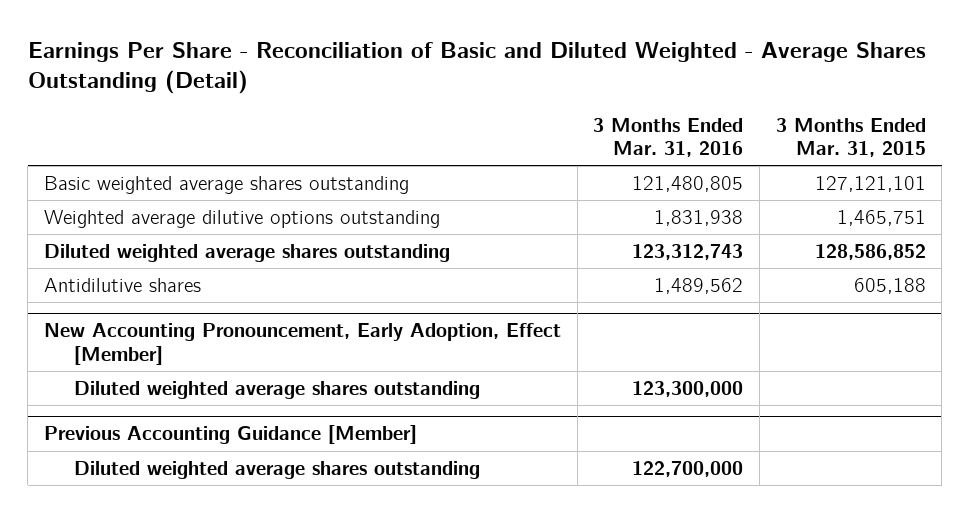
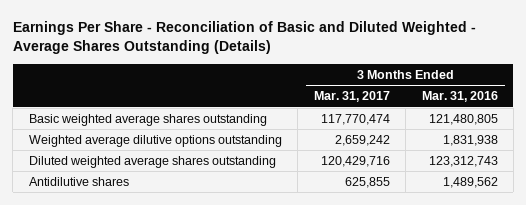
[27,42,926,95] Earnings Per Share - Reconciliation of Basic and Diluted Weighted - Average Shares Outstanding (Detail) -> [12,21,476,55] Earnings Per Share - Reconciliation of Basic and Diluted Weighted - Average Shares Outstanding (Details)
[775,117,926,157] 3 Months Ended Mar. 31, 2015 -> none
none -> [313,91,390,103] Mar. 31, 2017
[43,323,561,365] New Accounting Pronouncement, Early Adoption, Effect [Member] -> none
[73,380,480,399] Diluted weighted average shares outstanding -> none
[43,425,417,445] Previous Accounting Guidance [Member] -> none
[73,460,480,479] Diluted weighted average shares outstanding -> none

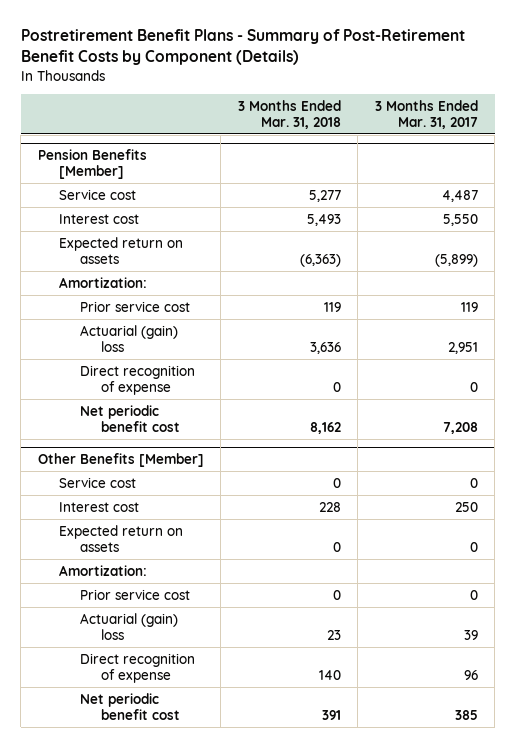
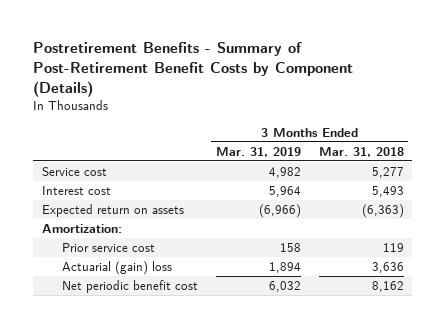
[20,29,465,66] Postretirement Benefit Plans - Summary of Post-Retirement Benefit Costs by Component (Details) -> [32,41,353,97] Postretirement Benefits - Summary of Post-Retirement Benefit Costs by Component (Details)
[374,99,478,129] 3 Months Ended Mar. 31, 2017 -> none
none -> [215,146,301,157] Mar. 31, 2019
[37,148,147,179] Pension Benefits [Member] -> none
[79,364,195,395] Direct recognition of expense -> none
[37,452,204,467] Other Benefits [Member] -> none
[58,476,136,488] Service cost -> none
[58,501,139,512] Interest cost -> none
[58,524,183,552] Expected return on assets -> none
[58,564,147,576] Amortization: -> none
[79,588,190,600] Prior service cost -> none
[79,612,178,640] Actuarial (gain) loss -> none
[79,652,195,683] Direct recognition of expense -> none
[79,692,180,720] Net periodic benefit cost -> none

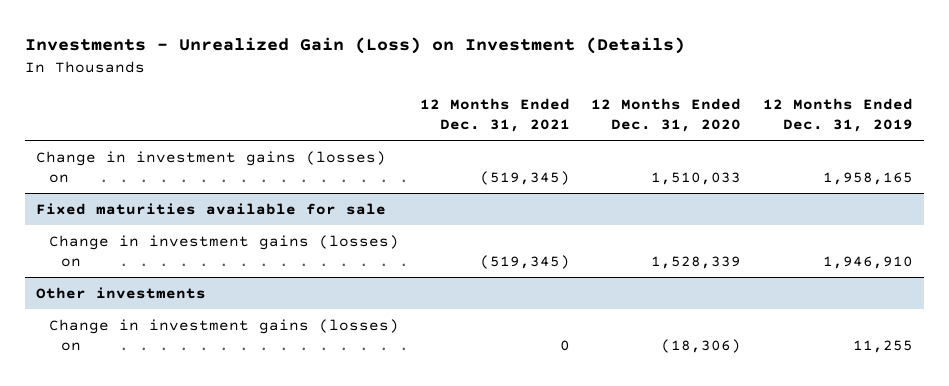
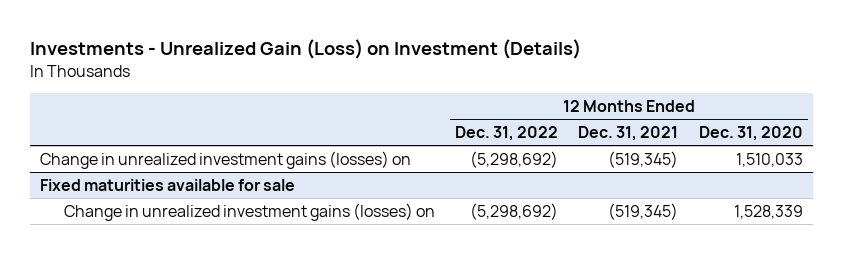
[762,97,913,133] 12 Months Ended Dec. 31, 2019 -> none
none -> [455,125,559,141] Dec. 31, 2022
[36,150,387,183] Change in investment gains (losses) on -> [40,150,412,169] Change in unrealized investment gains (losses) on
[36,286,207,299] Other investments -> none
[48,318,399,351] Change in investment gains (losses) on -> none
[48,234,399,267] Change in investment gains (losses) on -> [63,202,435,221] Change in unrealized investment gains (losses) on

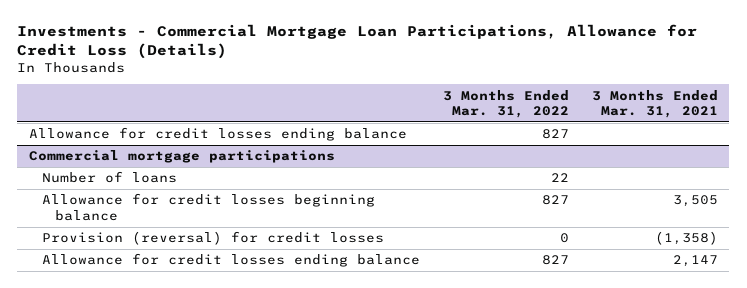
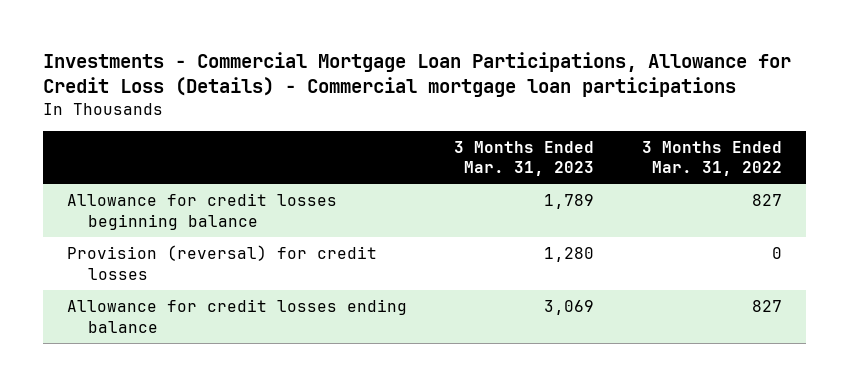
[17,24,698,60] Investments - Commercial Mortgage Loan Participations, Allowance for Credit Loss (Details) -> [42,51,791,97] Investments - Commercial Mortgage Loan Participations, Allowance for Credit Loss (Details) - Commercial mortgage loan participations
[591,89,718,118] 3 Months Ended Mar. 31, 2021 -> none
none -> [454,140,595,177] 3 Months Ended Mar. 31, 2023
[28,127,407,142] Allowance for credit losses ending balance -> none
[28,150,335,164] Commercial mortgage participations -> none
[42,171,178,184] Number of loans -> none

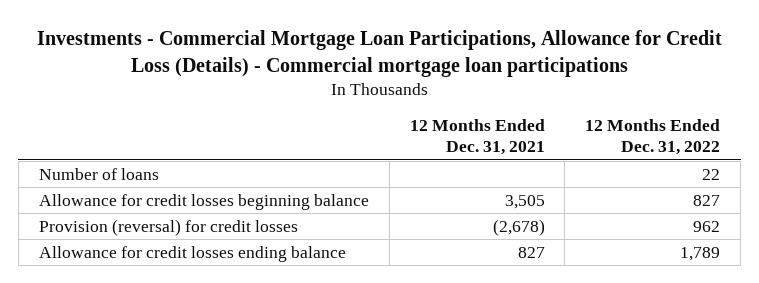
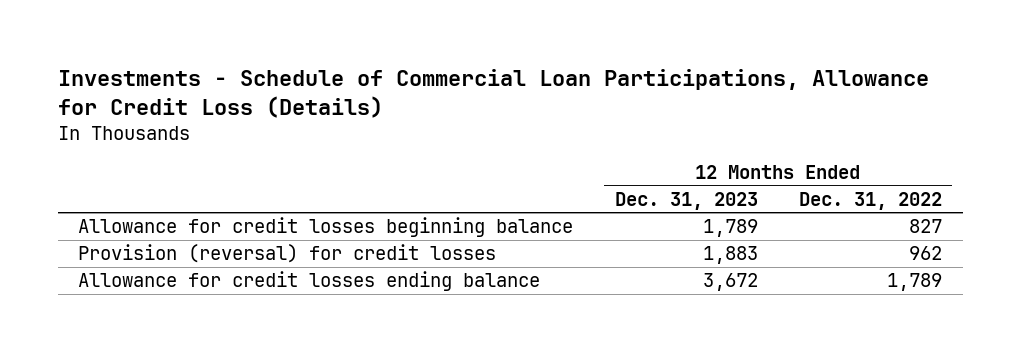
[36,30,722,78] Investments - Commercial Mortgage Loan Participations, Allowance for Credit Loss (Details) - Commercial mortgage loan participations -> [57,69,929,119] Investments - Schedule of Commercial Loan Participations, Allowance for Credit Loss (Details)
[409,119,545,156] 12 Months Ended Dec. 31, 2021 -> none
none -> [614,191,758,210] Dec. 31, 2023
[38,167,159,180] Number of loans -> none

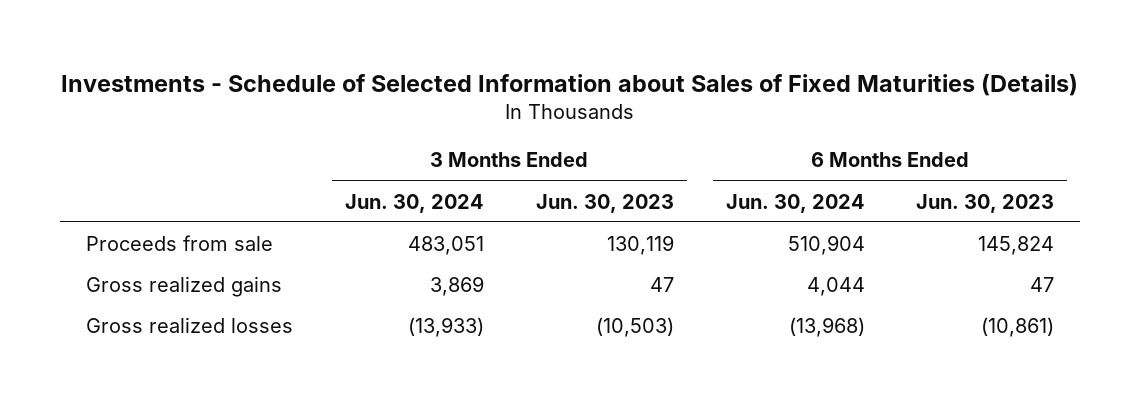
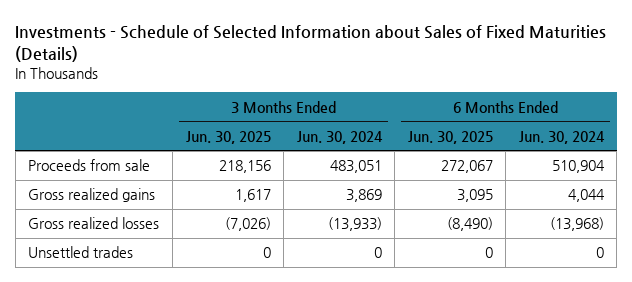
[535,193,674,213] Jun. 30, 2023 -> none
[916,193,1055,213] Jun. 30, 2023 -> none
none -> [185,130,271,144] Jun. 30, 2025
none -> [407,130,493,144] Jun. 30, 2025
none -> [28,246,134,259] Unsettled trades

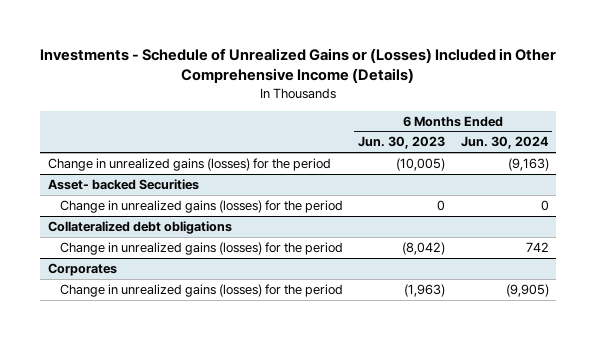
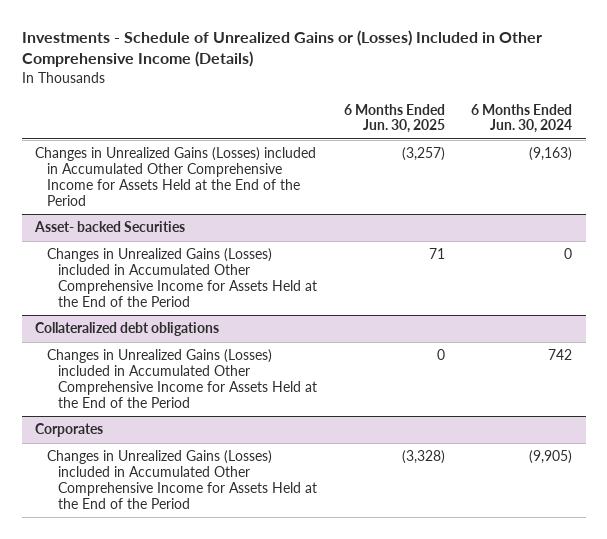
[358,136,446,150] Jun. 30, 2023 -> none
none -> [343,103,445,134] 6 Months Ended Jun. 30, 2025
[47,157,331,171] Change in unrealized gains (losses) for the period -> [34,147,316,206] Changes in Unrealized Gains (Losses) included in Accumulated Other Comprehensive Income for Assets Held at the End of the Period
[59,199,343,213] Change in unrealized gains (losses) for the period -> [46,248,318,307] Changes in Unrealized Gains (Losses) included in Accumulated Other Comprehensive Income for Assets Held at the End of the Period
[59,241,343,255] Change in unrealized gains (losses) for the period -> [46,349,318,408] Changes in Unrealized Gains (Losses) included in Accumulated Other Comprehensive Income for Assets Held at the End of the Period
[59,283,343,297] Change in unrealized gains (losses) for the period -> [46,450,318,509] Changes in Unrealized Gains (Losses) included in Accumulated Other Comprehensive Income for Assets Held at the End of the Period

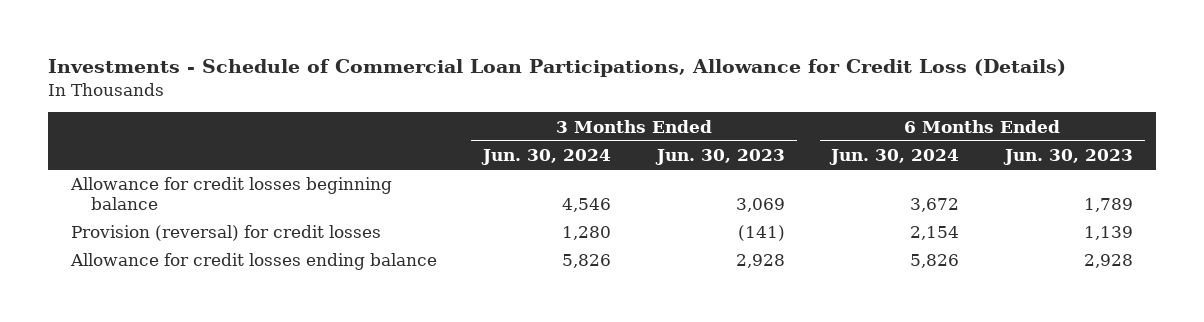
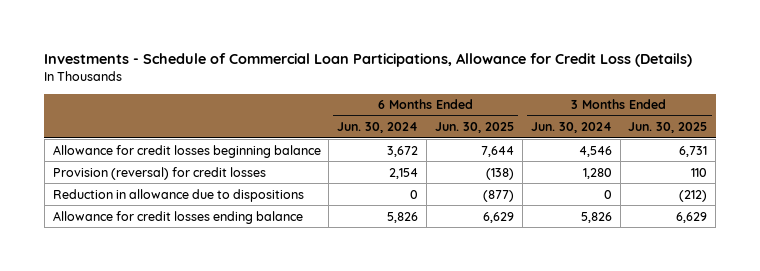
[655,149,786,166] Jun. 30, 2023 -> none
[1003,149,1134,166] Jun. 30, 2023 -> none
none -> [435,122,515,134] Jun. 30, 2025
none -> [628,122,708,134] Jun. 30, 2025
none -> [52,188,304,202] Reduction in allowance due to dispositions

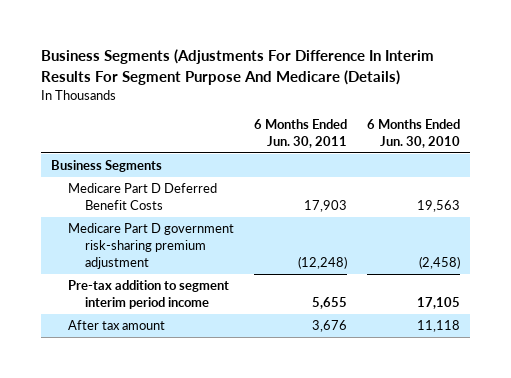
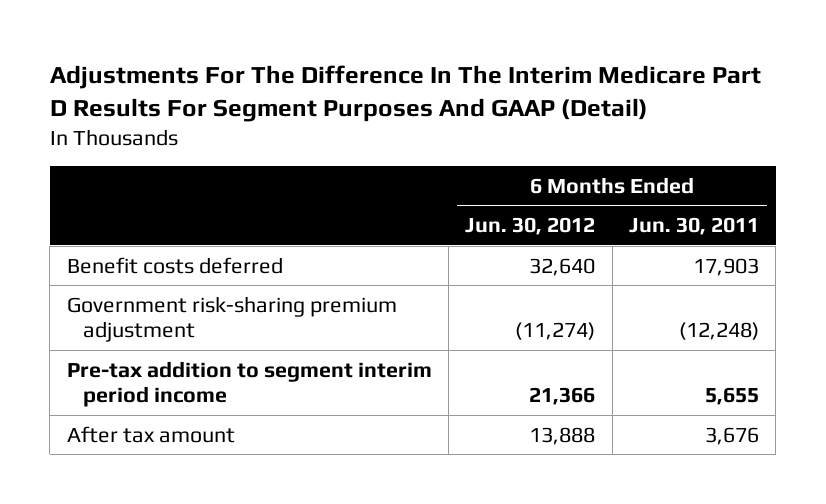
[40,49,434,85] Business Segments (Adjustments For Difference In Interim Results For Segment Purpose And Medicare (Details) -> [49,64,761,122] Adjustments For The Difference In The Interim Medicare Part D Results For Segment Purposes And GAAP (Detail)
[366,119,460,148] 6 Months Ended Jun. 30, 2010 -> none
none -> [465,216,596,235] Jun. 30, 2012
[50,160,162,173] Business Segments -> none
[67,183,217,211] Medicare Part D Deferred Benefit Costs -> [66,256,283,274] Benefit costs deferred
[67,223,234,270] Medicare Part D government risk-sharing premium adjustment -> [66,295,397,342] Government risk-sharing premium adjustment

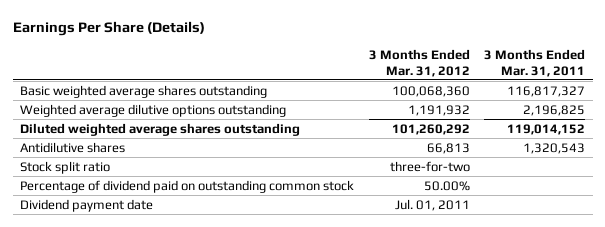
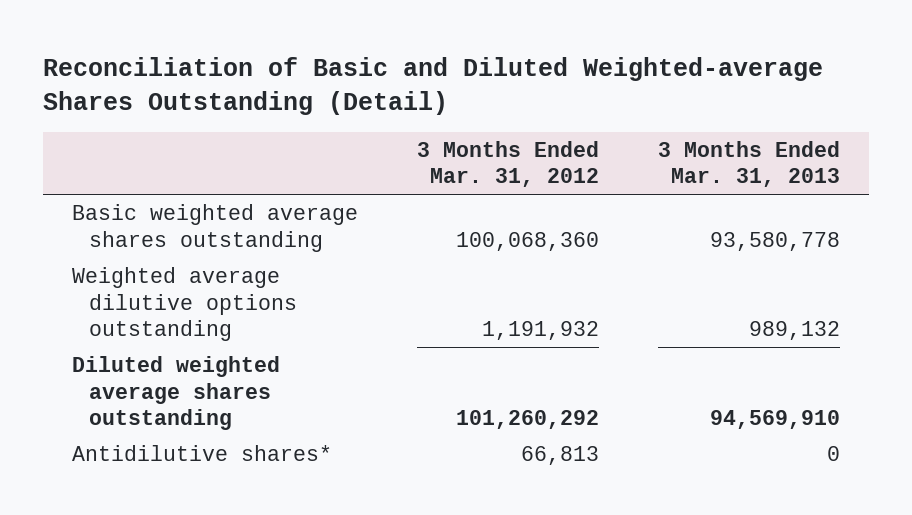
[12,21,205,37] Earnings Per Share (Details) -> [42,57,823,115] Reconciliation of Basic and Diluted Weighted-average Shares Outstanding (Detail)
[484,49,586,77] 3 Months Ended Mar. 31, 2011 -> none
none -> [657,140,840,188] 3 Months Ended Mar. 31, 2013
[19,160,110,174] Stock split ratio -> none
[19,179,354,193] Percentage of dividend paid on outstanding common stock -> none
[19,198,153,212] Dividend payment date -> none
[19,141,125,153] Antidilutive shares -> [72,445,333,462] Antidilutive shares*

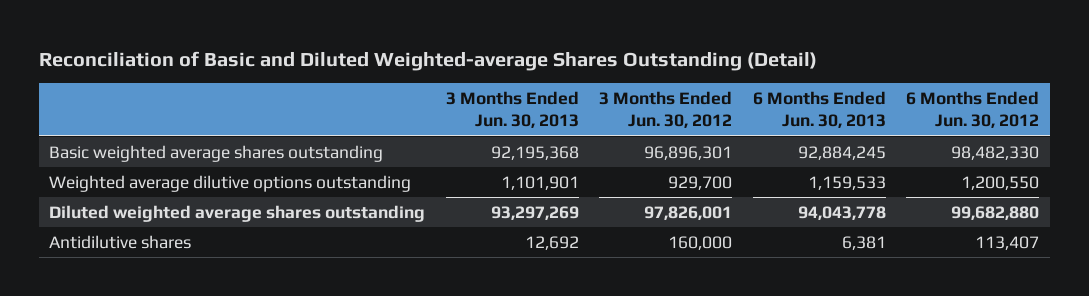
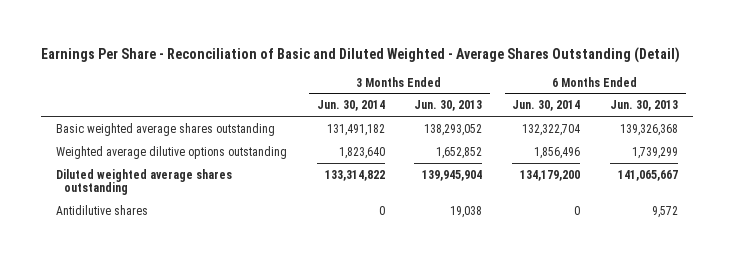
[38,50,817,71] Reconciliation of Basic and Diluted Weighted-average Shares Outstanding (Detail) -> [40,47,680,64] Earnings Per Share - Reconciliation of Basic and Diluted Weighted - Average Shares Outstanding (Detail)
[599,90,733,129] 3 Months Ended Jun. 30, 2012 -> none
[906,90,1040,129] 6 Months Ended Jun. 30, 2012 -> none
none -> [316,100,385,112] Jun. 30, 2014
none -> [512,100,581,112] Jun. 30, 2014
[490,145,579,160] 92,195,368 -> [424,123,483,136] 138,293,052
[797,145,886,160] 92,884,245 -> [620,123,679,136] 139,326,368
[500,175,579,190] 1,101,901 -> [436,146,483,159] 1,652,852
[807,175,886,190] 1,159,533 -> [632,146,679,159] 1,739,299
[490,205,579,220] 93,297,269 -> [422,169,483,181] 139,945,904
[797,205,886,220] 94,043,778 -> [618,169,679,181] 141,065,667
[524,235,579,250] 12,692 -> [450,205,483,218] 19,038
[841,235,886,250] 6,381 -> [652,205,679,218] 9,572

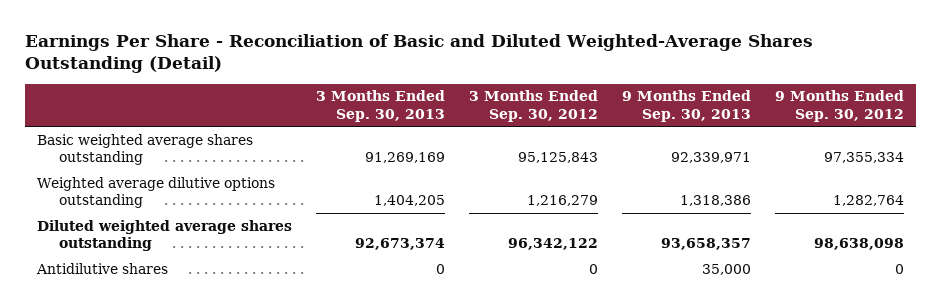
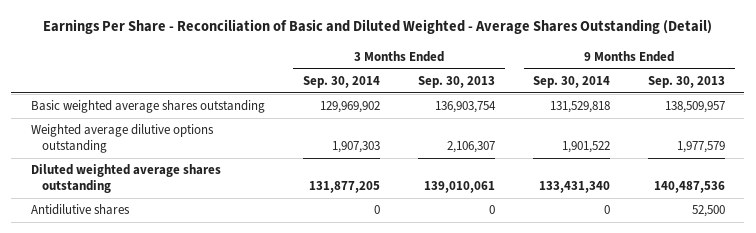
[25,34,814,74] Earnings Per Share - Reconciliation of Basic and Diluted Weighted-Average Shares Outstanding (Detail) -> [42,19,712,35] Earnings Per Share - Reconciliation of Basic and Diluted Weighted - Average Shares Outstanding (Detail)
[469,90,599,122] 3 Months Ended Sep. 30, 2012 -> none
[774,90,904,122] 9 Months Ended Sep. 30, 2012 -> none
none -> [302,75,380,88] Sep. 30, 2014
none -> [533,75,611,88] Sep. 30, 2014
[365,152,446,164] 91,269,169 -> [434,101,496,114] 136,903,754
[670,152,751,164] 92,339,971 -> [665,101,726,114] 138,509,957
[374,195,446,207] 1,404,205 -> [446,140,495,153] 2,106,307
[679,195,751,207] 1,318,386 -> [677,140,726,153] 1,977,579
[355,238,446,251] 92,673,374 -> [423,180,495,193] 139,010,061
[660,238,751,251] 93,658,357 -> [654,180,726,193] 140,487,536
[701,263,751,275] 35,000 -> [692,205,726,218] 52,500

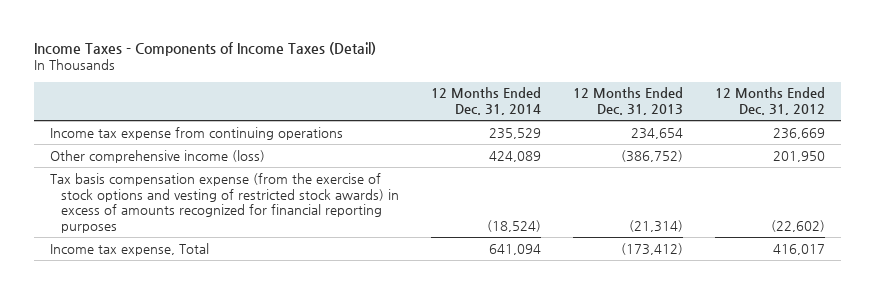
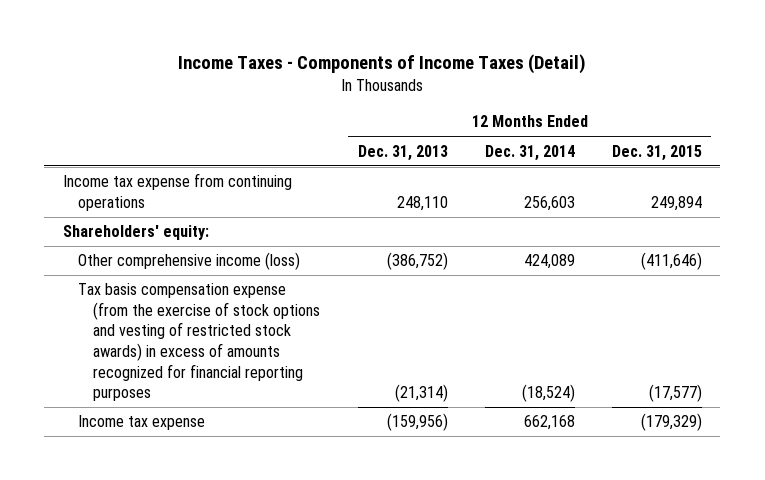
[714,87,825,116] 12 Months Ended Dec. 31, 2012 -> none
none -> [611,144,702,161] Dec. 31, 2015
[488,127,541,139] 235,529 -> [523,195,575,211] 256,603
[630,127,683,139] 234,654 -> [396,195,448,211] 248,110
none -> [62,225,209,241] Shareholders' equity:
[49,242,209,256] Income tax expense, Total -> [78,415,206,431] Income tax expense
[488,243,541,255] 641,094 -> [523,415,575,431] 662,168
[620,242,683,255] (173,412) -> [386,413,448,432] (159,956)

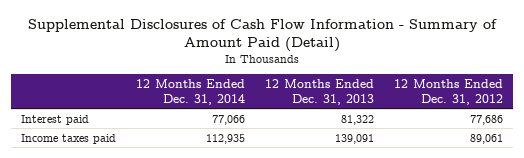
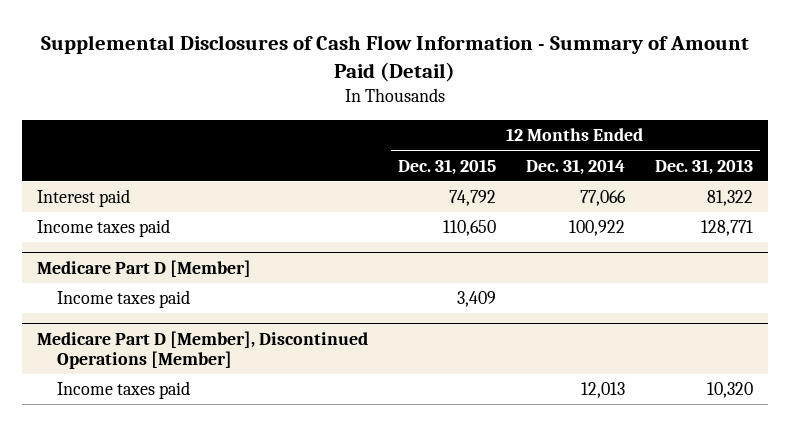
[394,78,504,105] 12 Months Ended Dec. 31, 2012 -> none
none -> [398,158,497,175] Dec. 31, 2015
[206,133,246,144] 112,935 -> [568,220,625,237] 100,922
[335,133,375,144] 139,091 -> [700,220,753,237] 128,771
none -> [37,259,252,277] Medicare Part D [Member]
none -> [56,290,190,309] Income taxes paid
none -> [37,330,369,370] Medicare Part D [Member], Discontinued Operations [Member]
none -> [56,381,190,400] Income taxes paid

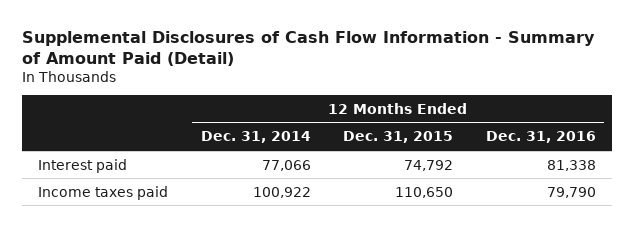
[654,158,753,175] Dec. 31, 2013 -> none
none -> [485,131,596,144] Dec. 31, 2016
[37,259,252,277] Medicare Part D [Member] -> none
[56,290,190,309] Income taxes paid -> none
[37,330,369,370] Medicare Part D [Member], Discontinued Operations [Member] -> none
[56,381,190,400] Income taxes paid -> none

